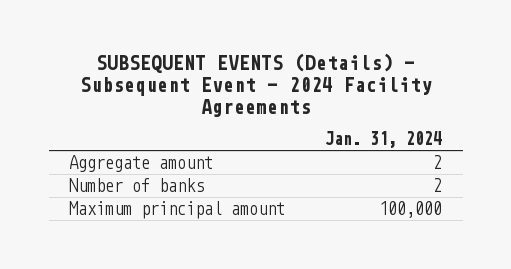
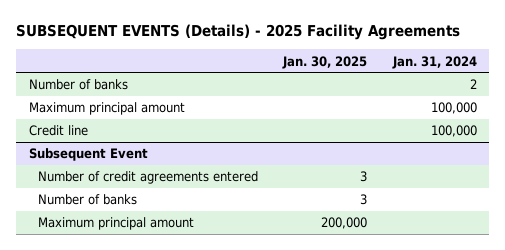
[79,53,432,117] SUBSEQUENT EVENTS (Details) - Subsequent Event - 2024 Facility Agreements -> [15,24,460,41] SUBSEQUENT EVENTS (Details) - 2025 Facility Agreements
none -> [282,55,368,69] Jan. 30, 2025
[68,154,213,172] Aggregate amount -> none
none -> [28,125,88,137] Credit line
none -> [28,148,148,162] Subsequent Event
none -> [38,171,259,185] Number of credit agreements entered
none -> [38,194,138,206] Number of banks
none -> [38,217,195,231] Maximum principal amount

